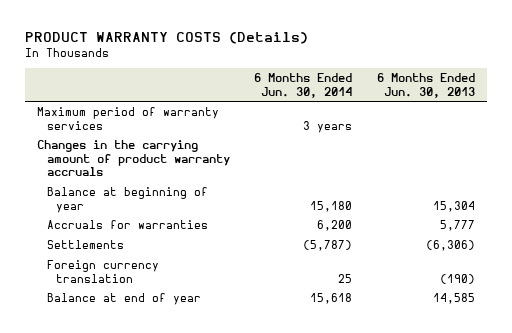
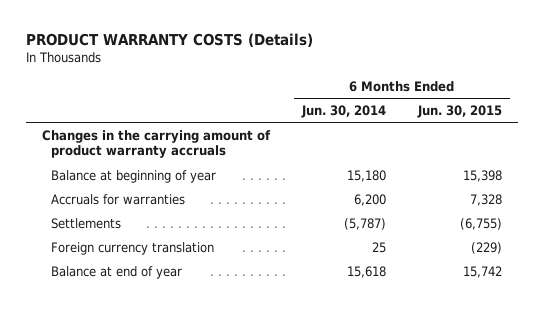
[376,73,475,98] 6 Months Ended Jun. 30, 2013 -> none
none -> [416,104,502,118] Jun. 30, 2015
[37,107,220,130] Maximum period of warranty services -> none

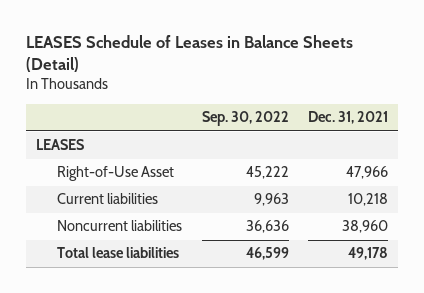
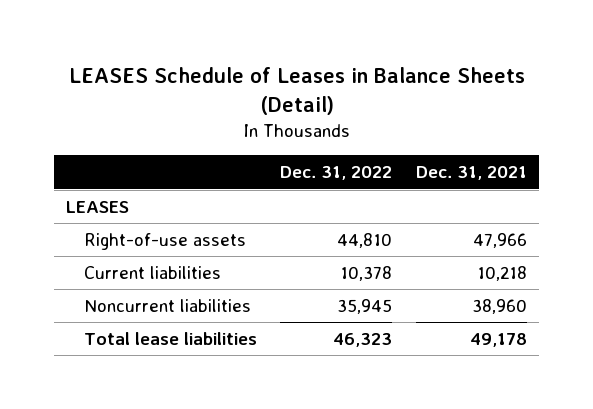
[201,111,289,127] Sep. 30, 2022 -> none
none -> [280,166,393,181] Dec. 31, 2022
[57,166,175,182] Right-of-Use Asset -> [83,232,246,250] Right-of-use assets

